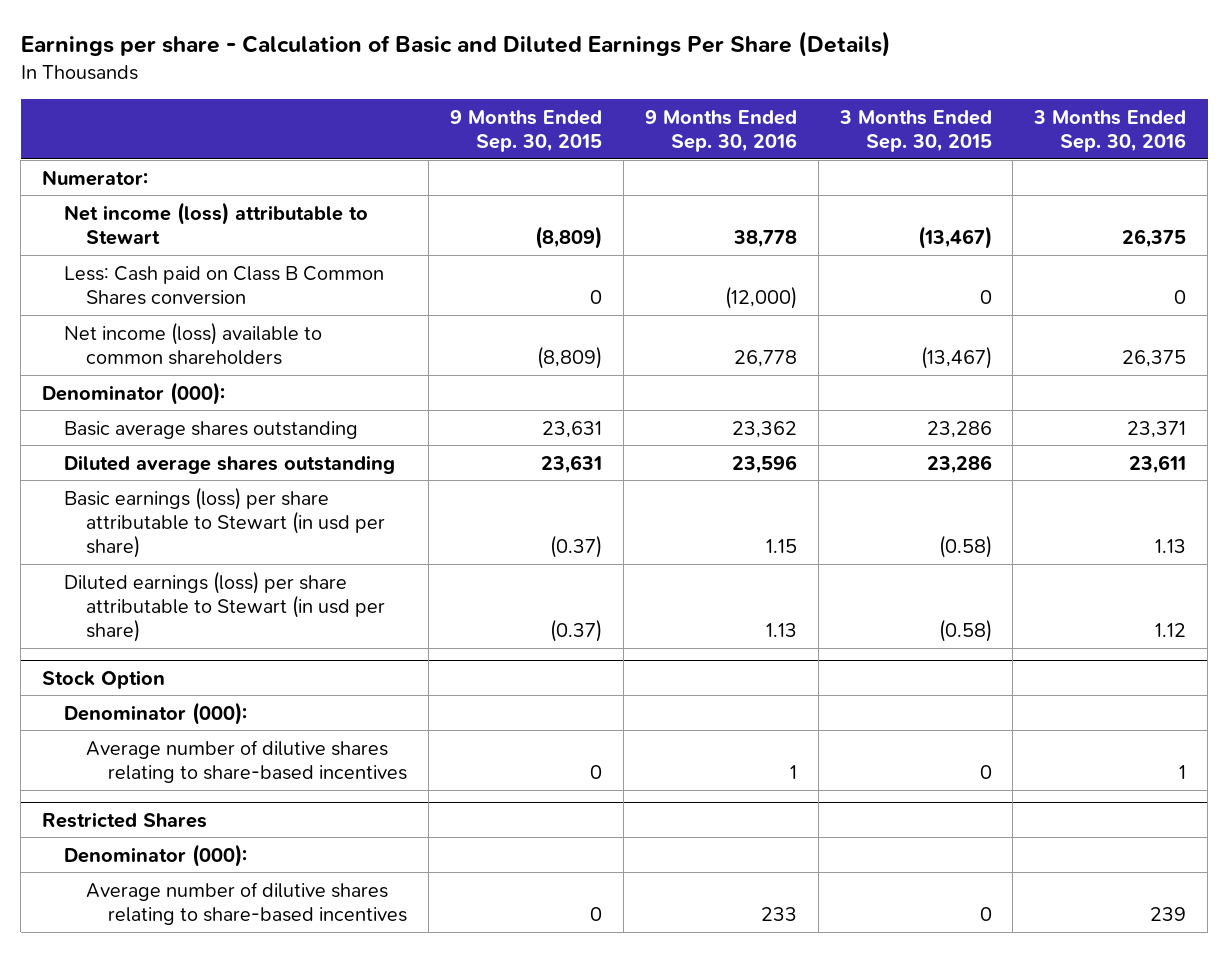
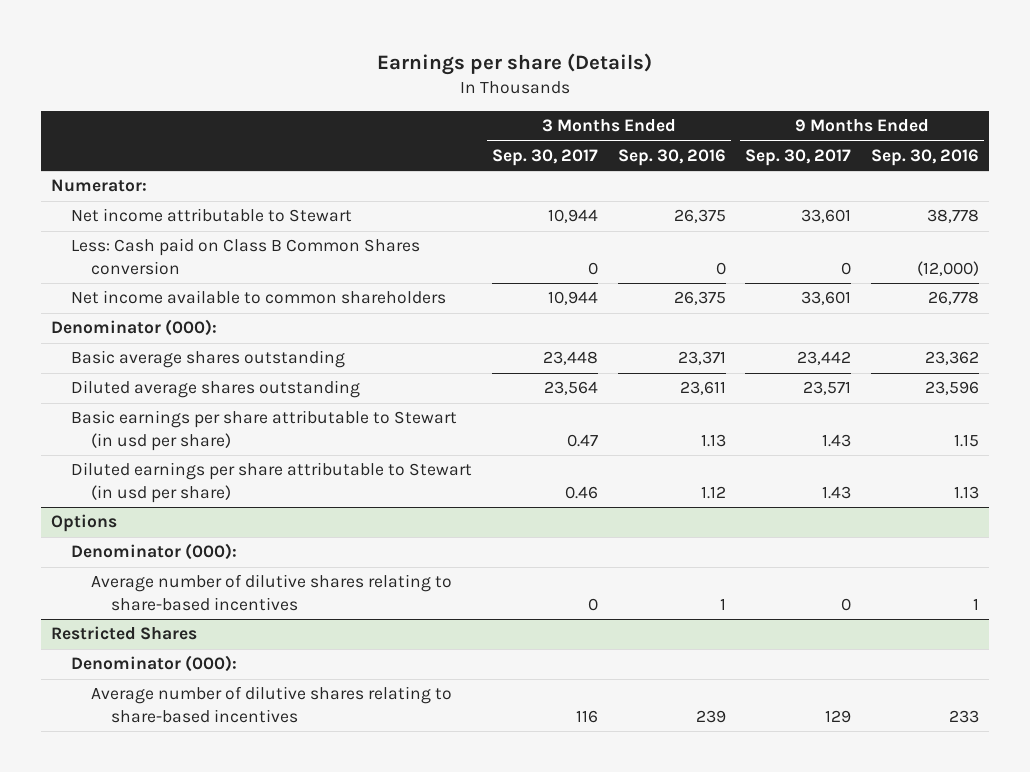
[20,30,891,57] Earnings per share - Calculation of Basic and Diluted Earnings Per Share (Details) -> [377,52,653,75] Earnings per share (Details)
[449,109,602,152] 9 Months Ended Sep. 30, 2015 -> none
[838,109,992,152] 3 Months Ended Sep. 30, 2015 -> none
none -> [491,148,598,166] Sep. 30, 2017
none -> [745,148,852,166] Sep. 30, 2017
[64,201,369,245] Net income (loss) attributable to Stewart -> [71,208,353,223] Net income attributable to Stewart
[64,321,323,365] Net income (loss) available to common shareholders -> [71,290,447,305] Net income available to common shareholders
[64,486,386,558] Basic earnings (loss) per share attributable to Stewart (in usd per share) -> [71,410,458,452] Basic earnings per share attributable to Stewart (in usd per share)
[64,570,386,642] Diluted earnings (loss) per share attributable to Stewart (in usd per share) -> [71,462,473,504] Diluted earnings per share attributable to Stewart (in usd per share)
[42,669,166,689] Stock Option -> [51,514,118,533] Options

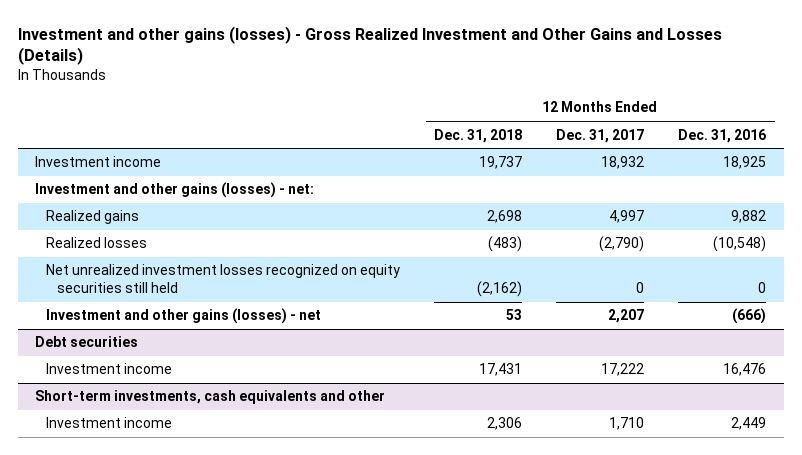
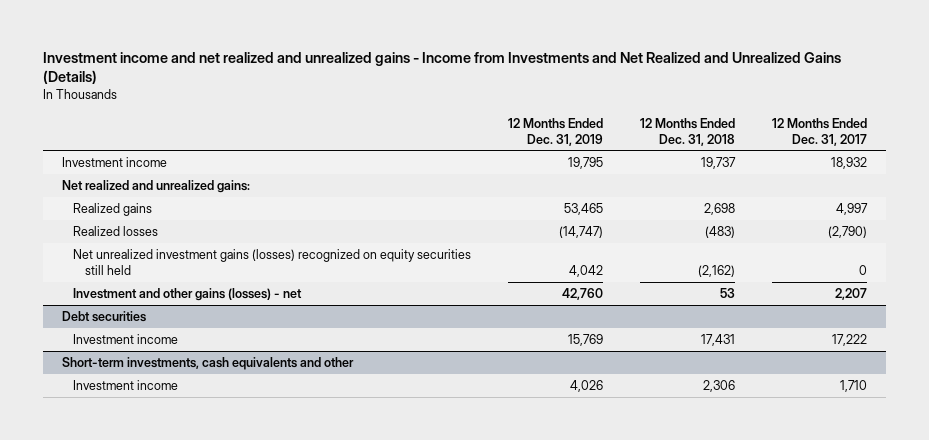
[18,25,723,66] Investment and other gains (losses) - Gross Realized Investment and Other Gains and Losses (Details) -> [42,51,841,85] Investment income and net realized and unrealized gains - Income from Investments and Net Realized and Unrealized Gains (Details)
[678,128,767,143] Dec. 31, 2016 -> none
none -> [508,117,604,146] 12 Months Ended Dec. 31, 2019
[35,182,315,199] Investment and other gains (losses) - net: -> [61,179,250,193] Net realized and unrealized gains:
[46,264,401,294] Net unrealized investment losses recognized on equity securities still held -> [73,248,472,276] Net unrealized investment gains (losses) recognized on equity securities still held

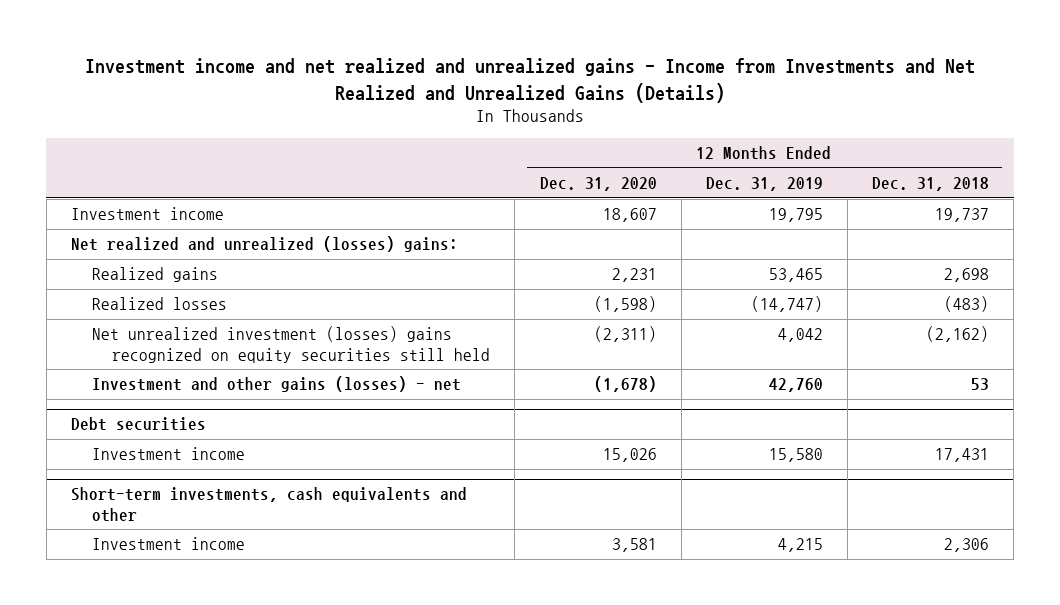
[772,117,868,146] 12 Months Ended Dec. 31, 2017 -> none
none -> [539,177,657,192] Dec. 31, 2020
[61,179,250,193] Net realized and unrealized gains: -> [70,236,458,253] Net realized and unrealized (losses) gains:
[73,248,472,276] Net unrealized investment gains (losses) recognized on equity securities still held -> [91,326,491,363] Net unrealized investment (losses) gains recognized on equity securities still held
[568,333,604,346] 15,769 -> [768,448,823,463] 15,580
[570,379,604,392] 4,026 -> [777,538,823,553] 4,215

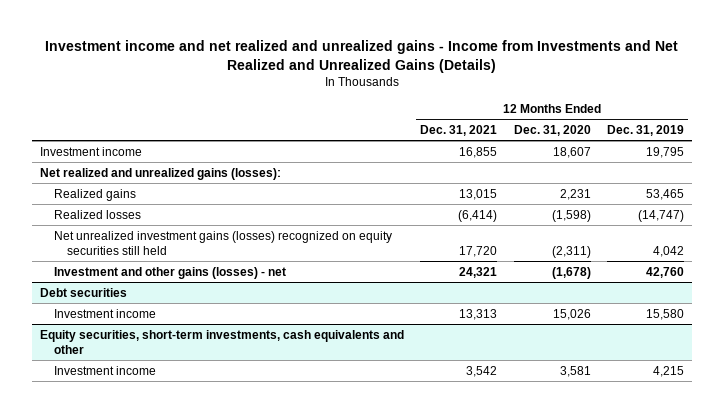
[872,177,990,192] Dec. 31, 2018 -> none
none -> [420,124,498,136] Dec. 31, 2021
[70,236,458,253] Net realized and unrealized (losses) gains: -> [40,167,282,180] Net realized and unrealized gains (losses):
[91,326,491,363] Net unrealized investment (losses) gains recognized on equity securities still held -> [53,230,392,255] Net unrealized investment gains (losses) recognized on equity securities still held
[70,487,467,522] Short-term investments, cash equivalents and other -> [40,329,405,354] Equity securities, short-term investments, cash equivalents and other

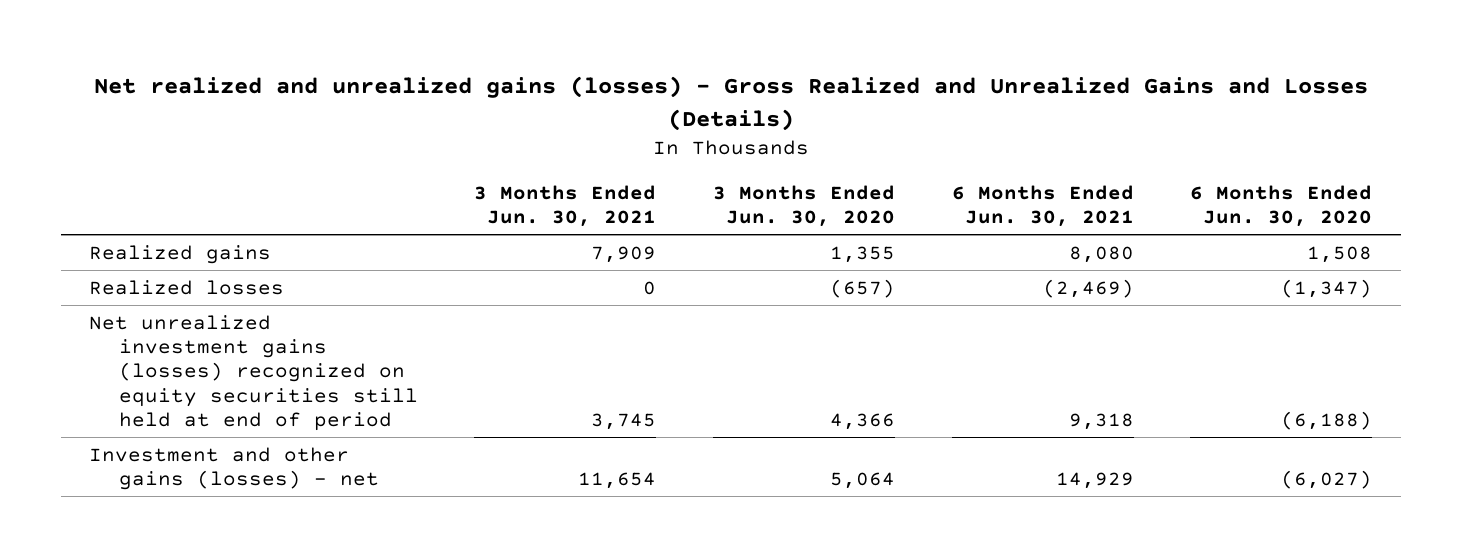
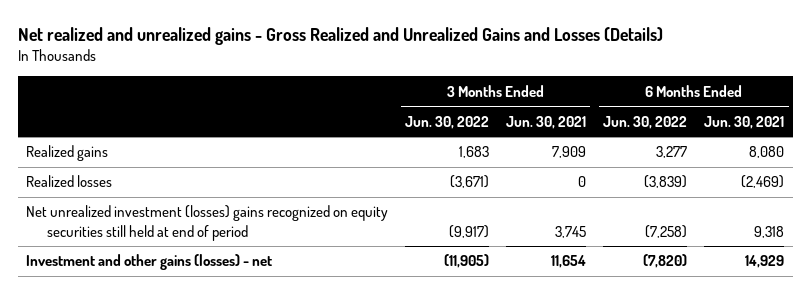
[93,76,1368,131] Net realized and unrealized gains (losses) - Gross Realized and Unrealized Gains and Losses (Details) -> [17,26,663,45] Net realized and unrealized gains - Gross Realized and Unrealized Gains and Losses (Details)
[712,184,895,227] 3 Months Ended Jun. 30, 2020 -> none
[1190,184,1373,227] 6 Months Ended Jun. 30, 2020 -> none
none -> [405,115,490,129] Jun. 30, 2022
none -> [603,115,688,129] Jun. 30, 2022
[88,314,418,432] Net unrealized investment gains (losses) recognized on equity securities still held at end of period -> [26,205,389,241] Net unrealized investment (losses) gains recognized on equity securities still held at end of period

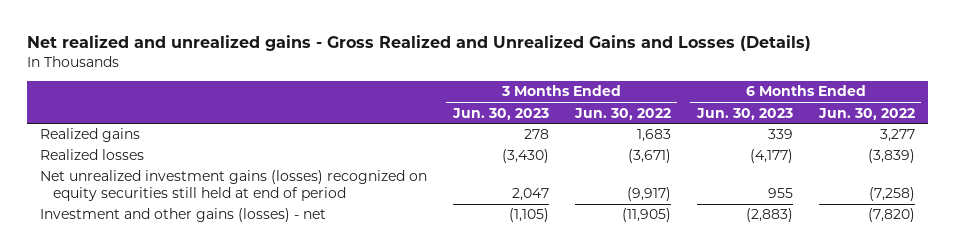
[506,115,587,129] Jun. 30, 2021 -> none
[704,115,785,129] Jun. 30, 2021 -> none
none -> [451,107,549,120] Jun. 30, 2023
none -> [695,107,793,120] Jun. 30, 2023
[26,205,389,241] Net unrealized investment (losses) gains recognized on equity securities still held at end of period -> [39,170,427,201] Net unrealized investment gains (losses) recognized on equity securities still held at end of period

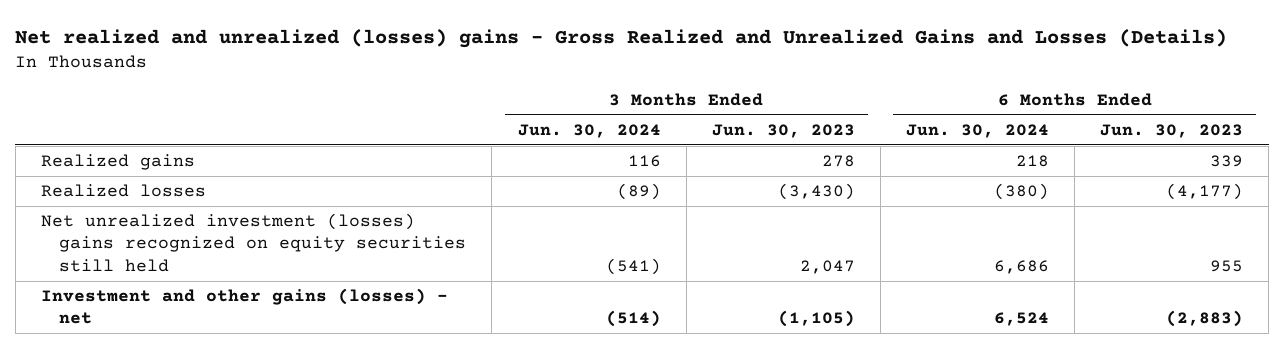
[26,35,811,52] Net realized and unrealized gains - Gross Realized and Unrealized Gains and Losses (Details) -> [15,28,1228,48] Net realized and unrealized (losses) gains - Gross Realized and Unrealized Gains and Losses (Details)
[573,107,671,120] Jun. 30, 2022 -> none
[817,107,915,120] Jun. 30, 2022 -> none
none -> [517,123,661,138] Jun. 30, 2024
none -> [906,123,1050,138] Jun. 30, 2024
[39,170,427,201] Net unrealized investment gains (losses) recognized on equity securities still held at end of period -> [40,213,467,272] Net unrealized investment (losses) gains recognized on equity securities still held

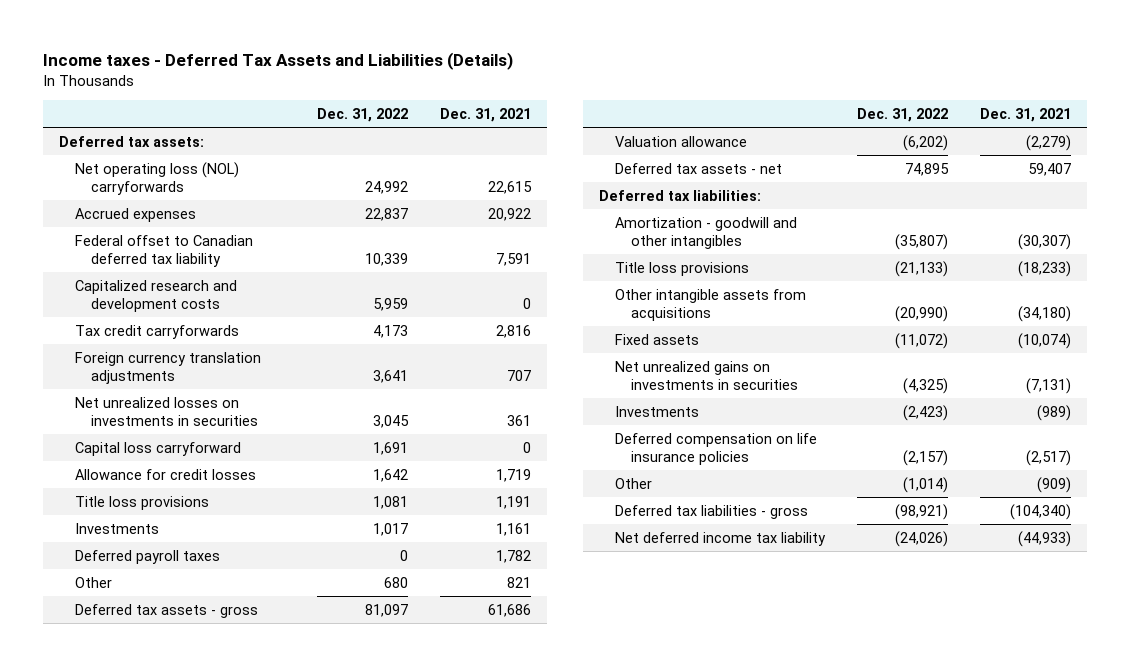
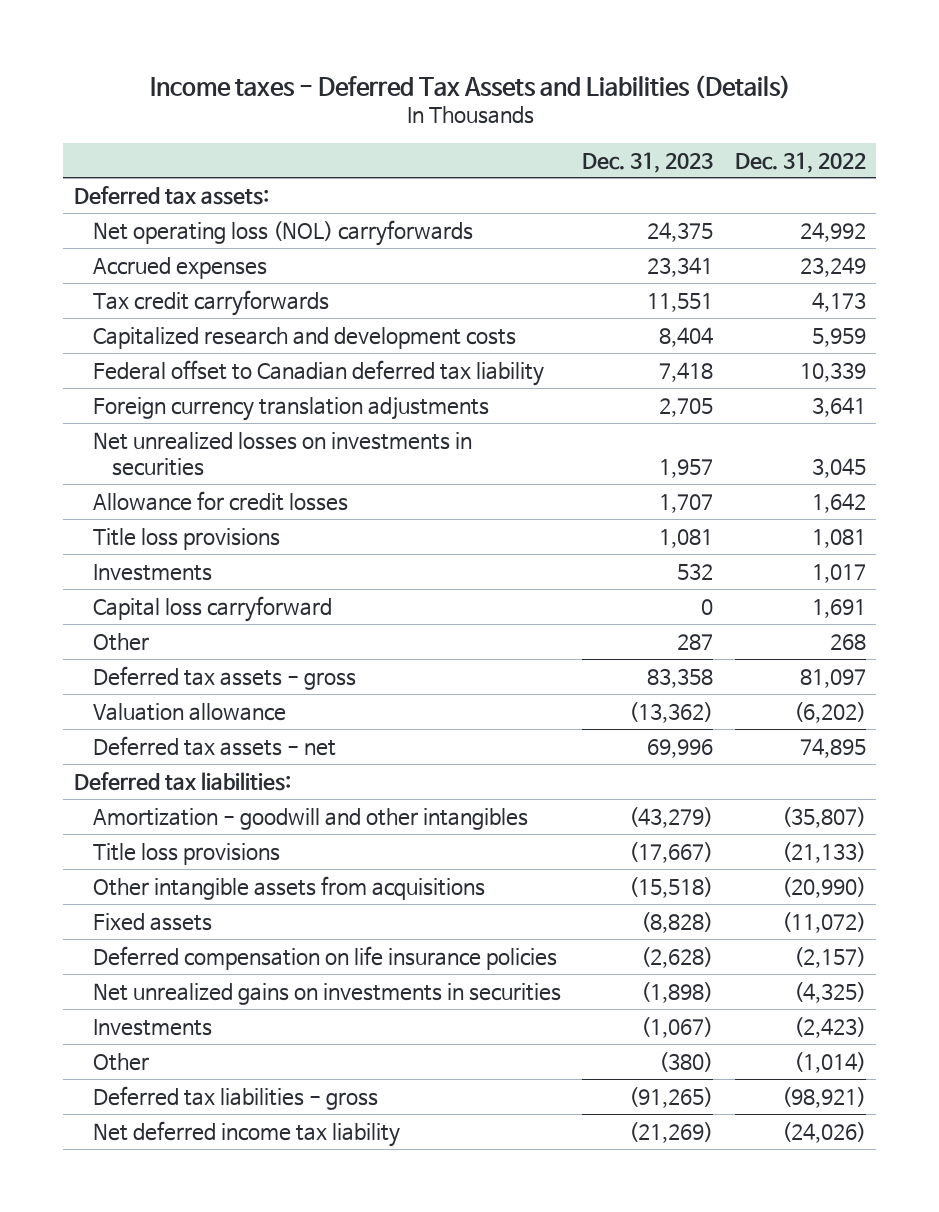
[439,107,531,122] Dec. 31, 2021 -> none
none -> [582,151,714,173] Dec. 31, 2023
[364,207,408,221] 22,837 -> [799,256,866,277] 23,249
[74,279,237,312] Capitalized research and development costs -> [92,326,516,349] Capitalized research and development costs
[74,234,253,267] Federal offset to Canadian deferred tax liability -> [92,359,544,386] Federal offset to Canadian deferred tax liability
[74,549,220,564] Deferred payroll taxes -> none
[74,441,241,456] Capital loss carryforward -> [92,595,332,622] Capital loss carryforward
[383,576,408,588] 680 -> [829,633,866,650] 268
[614,432,817,465] Deferred compensation on life insurance policies -> [92,945,557,970] Deferred compensation on life insurance policies

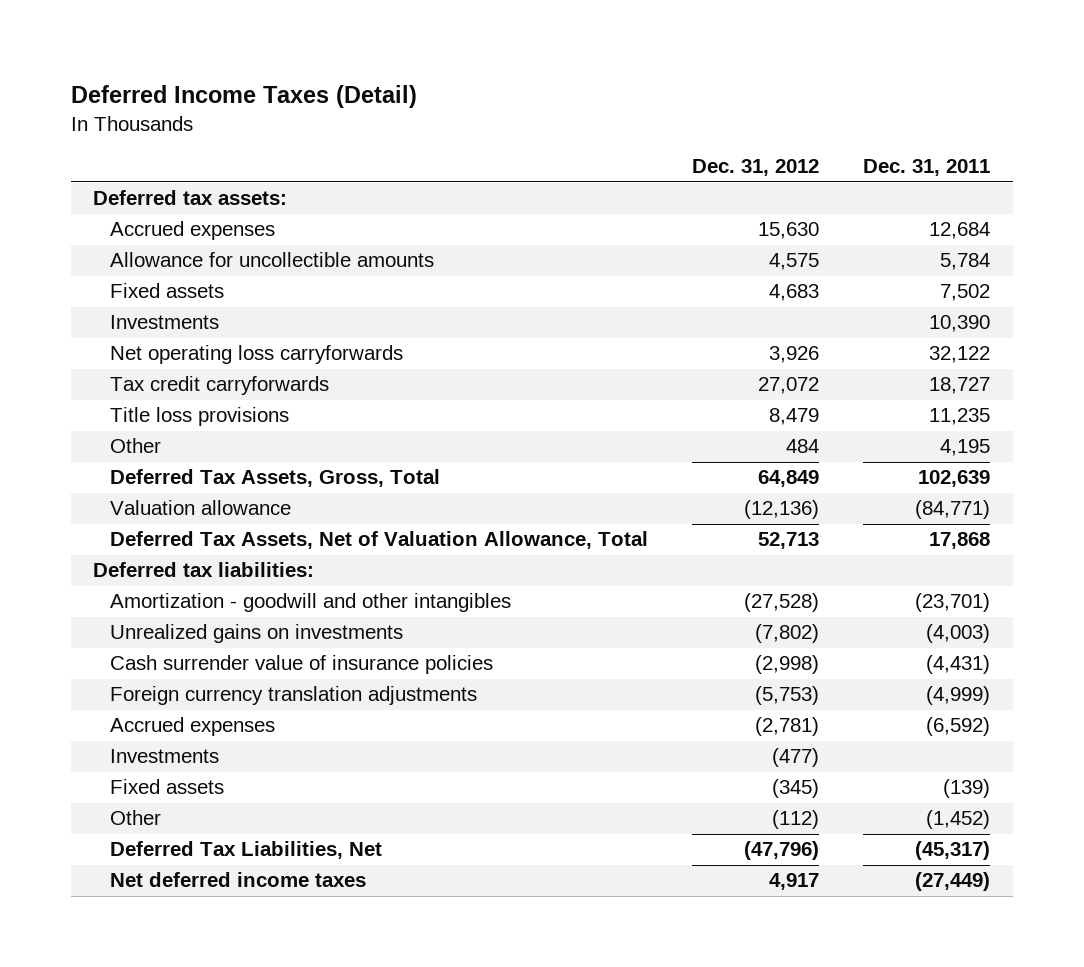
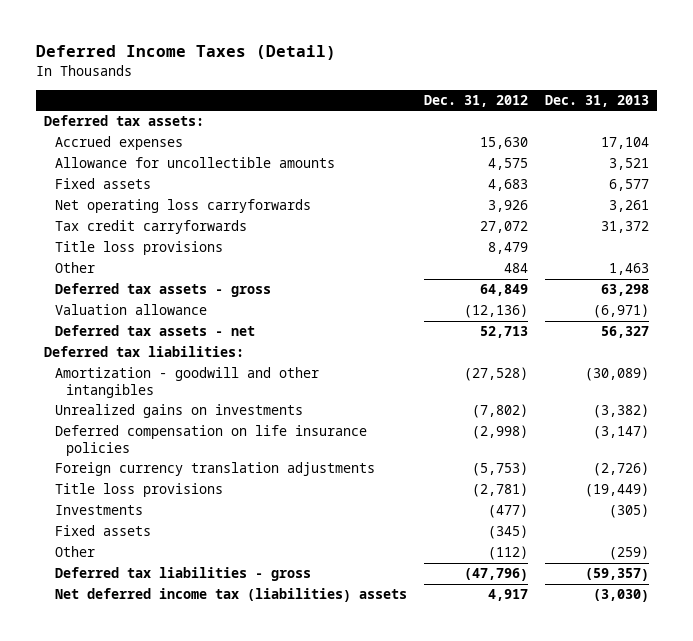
[863,159,991,177] Dec. 31, 2011 -> none
none -> [544,94,649,107] Dec. 31, 2013
[110,315,220,330] Investments -> none
[110,469,441,488] Deferred Tax Assets, Gross, Total -> [55,283,272,298] Deferred tax assets - gross
[110,531,649,550] Deferred Tax Assets, Net of Valuation Allowance, Total -> [55,325,256,337] Deferred tax assets - net
[110,655,494,675] Cash surrender value of insurance policies -> [55,425,368,456] Deferred compensation on life insurance policies
[110,717,276,737] Accrued expenses -> [55,483,224,498] Title loss provisions
[110,841,383,860] Deferred Tax Liabilities, Net -> [55,567,312,582] Deferred tax liabilities - gross
[110,872,367,888] Net deferred income taxes -> [55,588,408,603] Net deferred income tax (liabilities) assets

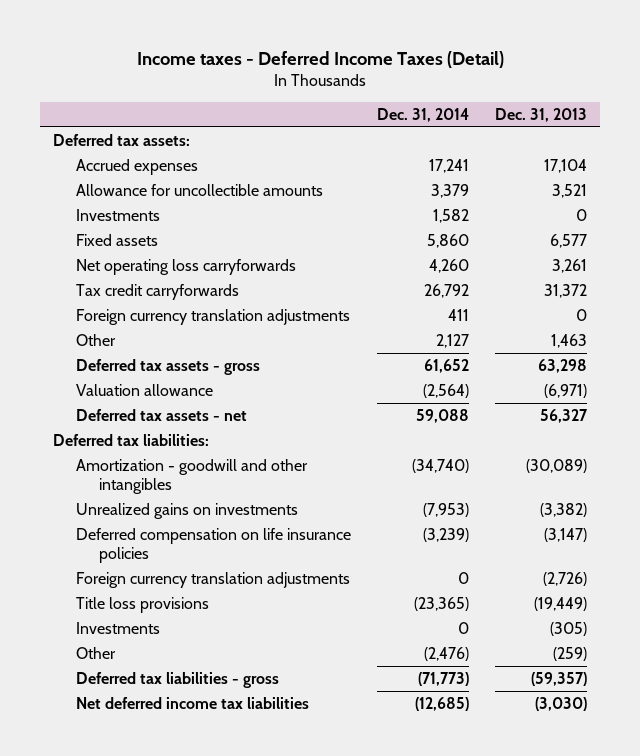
[36,45,337,61] Deferred Income Taxes (Detail) -> [137,50,505,68] Income taxes - Deferred Income Taxes (Detail)
[424,94,529,107] Dec. 31, 2012 -> none
none -> [377,108,470,123] Dec. 31, 2014
none -> [76,208,161,221] Investments
[55,241,224,256] Title loss provisions -> none
none -> [76,308,351,325] Foreign currency translation adjustments
[55,525,152,537] Fixed assets -> none
[55,588,408,603] Net deferred income tax (liabilities) assets -> [76,696,310,709] Net deferred income tax liabilities

